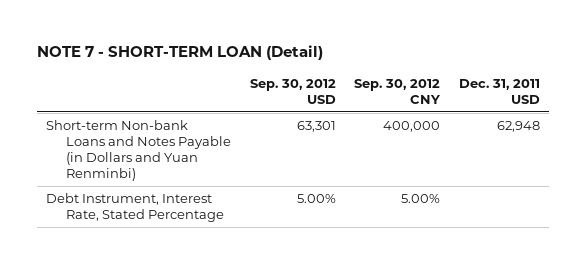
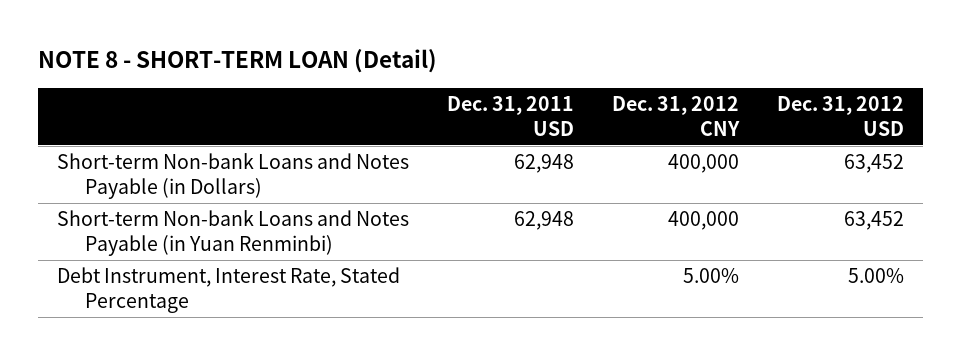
[36,45,323,61] NOTE 7 - SHORT-TERM LOAN (Detail) -> [38,49,438,74] NOTE 8 - SHORT-TERM LOAN (Detail)
[249,78,336,104] Sep. 30, 2012 USD -> none
[354,78,441,104] Sep. 30, 2012 CNY -> none
none -> [612,95,741,136] Dec. 31, 2012 CNY
none -> [777,95,905,136] Dec. 31, 2012 USD
[46,120,232,181] Short-term Non-bank Loans and Notes Payable (in Dollars and Yuan Renminbi) -> [57,153,410,199] Short-term Non-bank Loans and Notes Payable (in Dollars)
none -> [57,210,410,256] Short-term Non-bank Loans and Notes Payable (in Yuan Renminbi)

